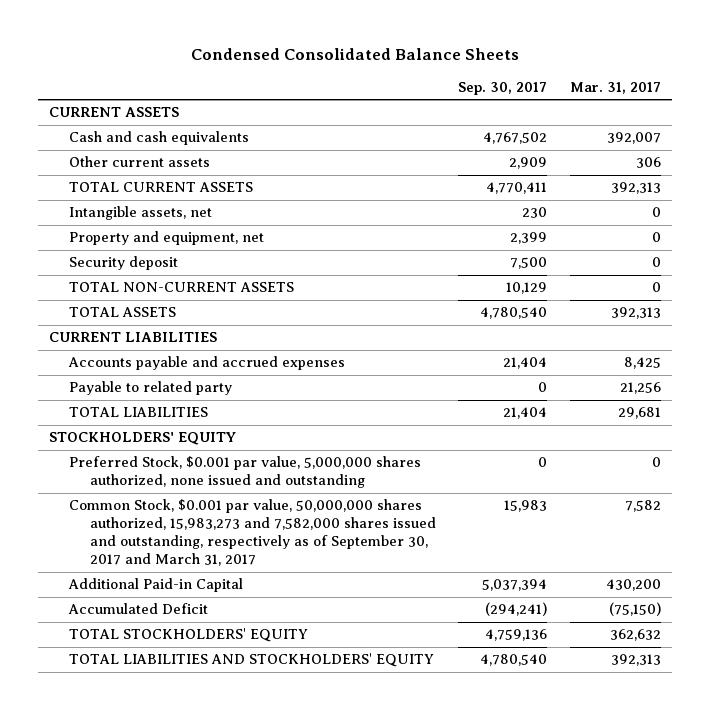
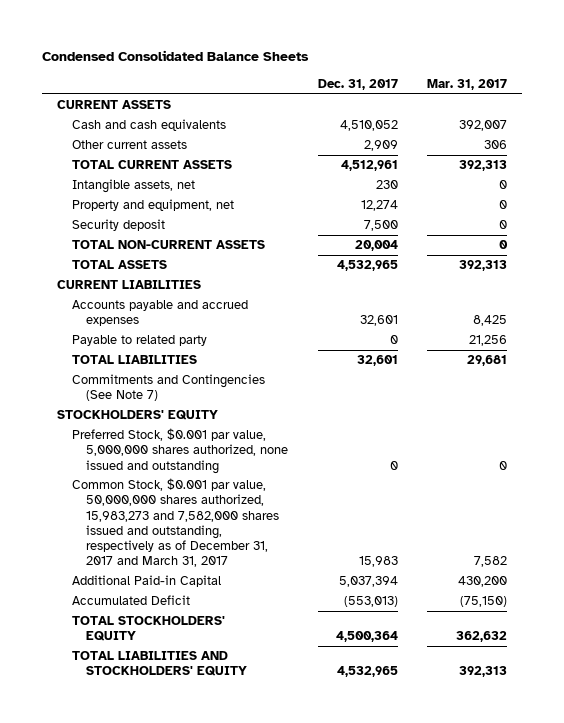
[458,81,548,95] Sep. 30, 2017 -> none
none -> [317,79,398,91] Dec. 31, 2017
none -> [71,374,265,402] Commitments and Contingencies (See Note 7)
[69,499,436,567] Common Stock, $0.001 par value, 50,000,000 shares authorized, 15,983,273 and 7,582,000 shares issued and outstanding, respectively as of September 30, 2017 and March 31, 2017 -> [71,478,280,568] Common Stock, $0.001 par value, 50,000,000 shares authorized, 15,983,273 and 7,582,000 shares issued and outstanding, respectively as of December 31, 2017 and March 31, 2017

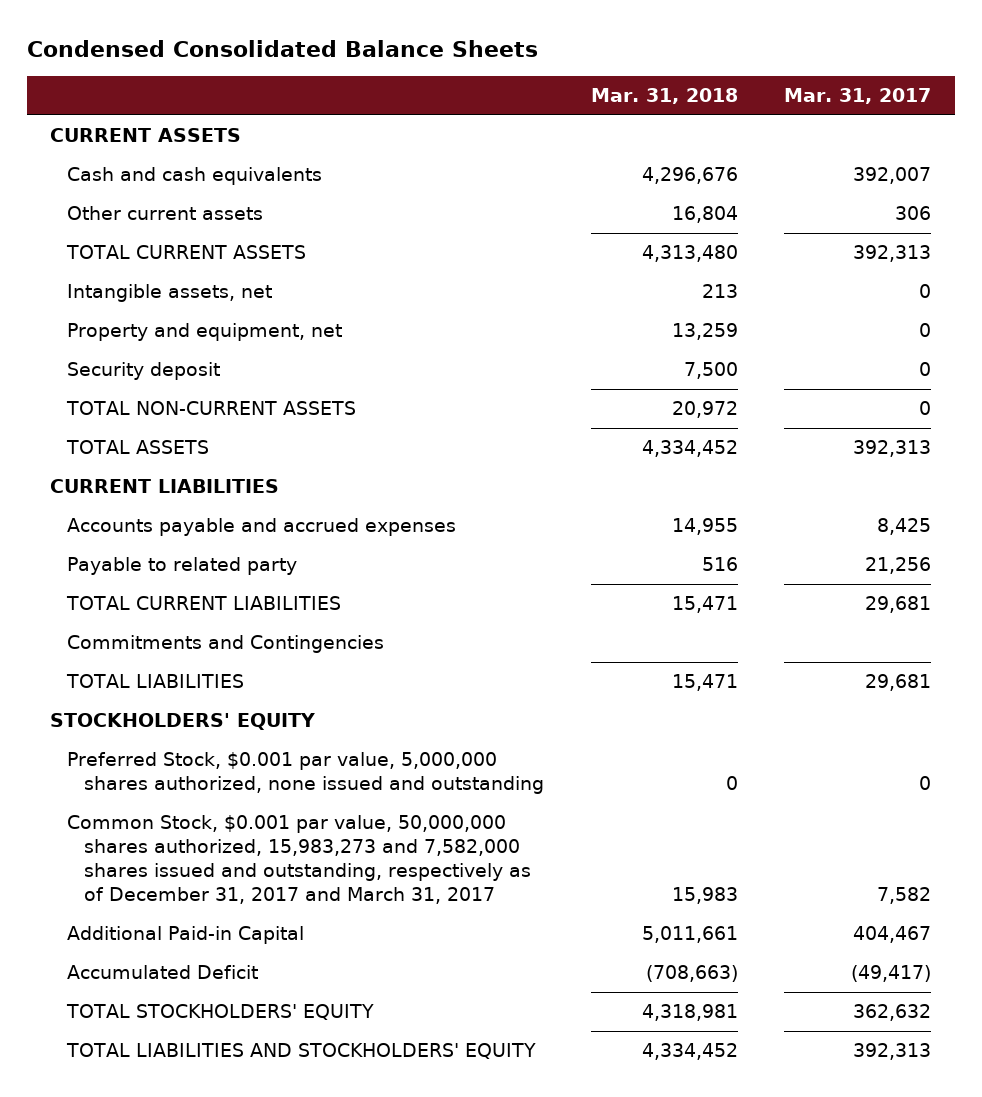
[317,79,398,91] Dec. 31, 2017 -> none
none -> [590,88,738,105] Mar. 31, 2018
none -> [66,596,342,611] TOTAL CURRENT LIABILITIES
none -> [67,635,385,654] Commitments and Contingencies
[71,374,265,402] Commitments and Contingencies (See Note 7) -> none
[458,576,508,588] 430,200 -> [853,926,932,944] 404,467
[460,596,508,608] (75,150) -> [851,965,932,983] (49,417)

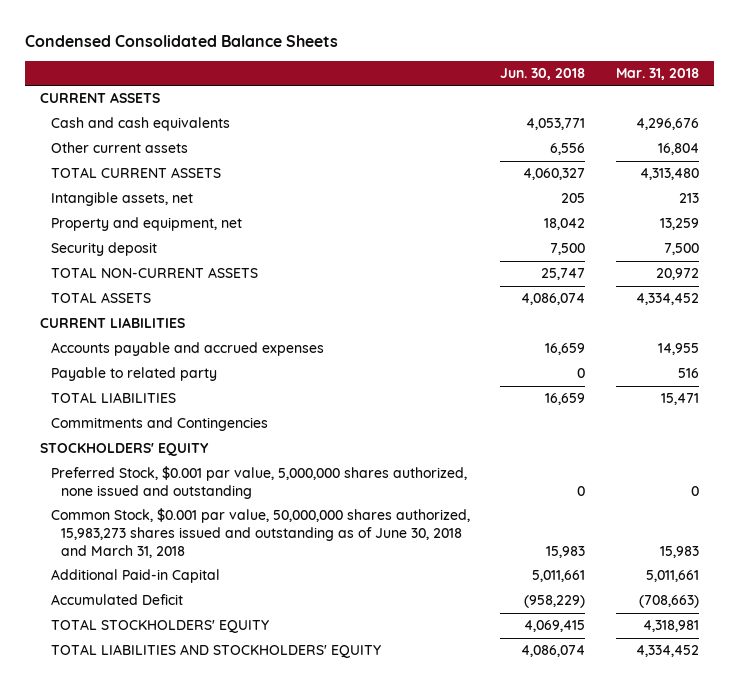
[784,88,932,105] Mar. 31, 2017 -> none
none -> [500,68,586,81] Jun. 30, 2018
[66,596,342,611] TOTAL CURRENT LIABILITIES -> none
[67,635,385,654] Commitments and Contingencies -> [50,417,268,432] Commitments and Contingencies
[67,815,532,905] Common Stock, $0.001 par value, 50,000,000 shares authorized, 15,983,273 and 7,582,000 shares issued and outstanding, respectively as of December 31, 2017 and March 31, 2017 -> [50,508,470,558] Common Stock, $0.001 par value, 50,000,000 shares authorized, 15,983,273 shares issued and outstanding as of June 30, 2018 and March 31, 2018

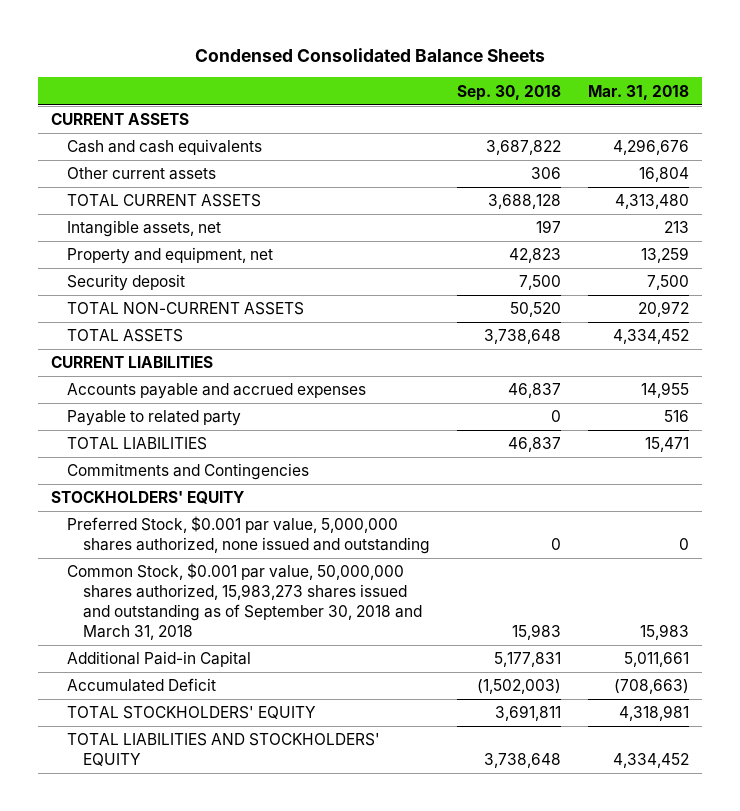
[500,68,586,81] Jun. 30, 2018 -> none
none -> [456,84,561,101] Sep. 30, 2018
[50,508,470,558] Common Stock, $0.001 par value, 50,000,000 shares authorized, 15,983,273 shares issued and outstanding as of June 30, 2018 and March 31, 2018 -> [67,563,423,641] Common Stock, $0.001 par value, 50,000,000 shares authorized, 15,983,273 shares issued and outstanding as of September 30, 2018 and March 31, 2018

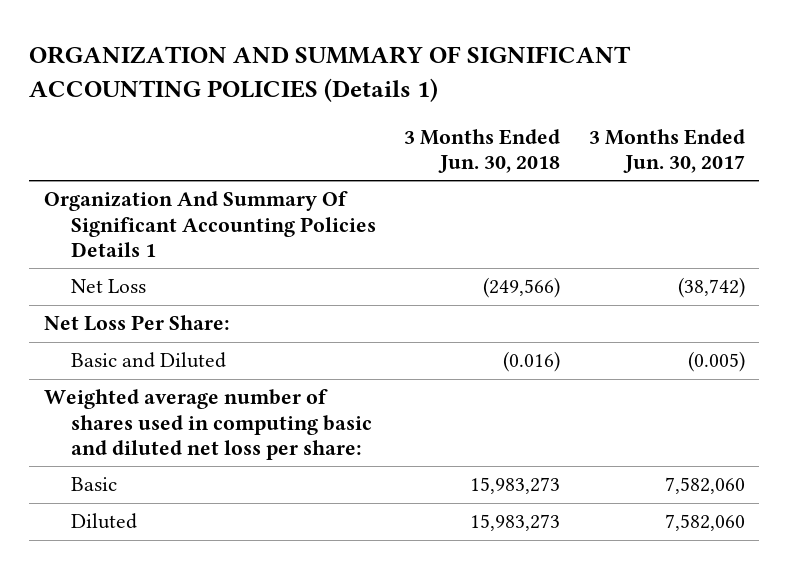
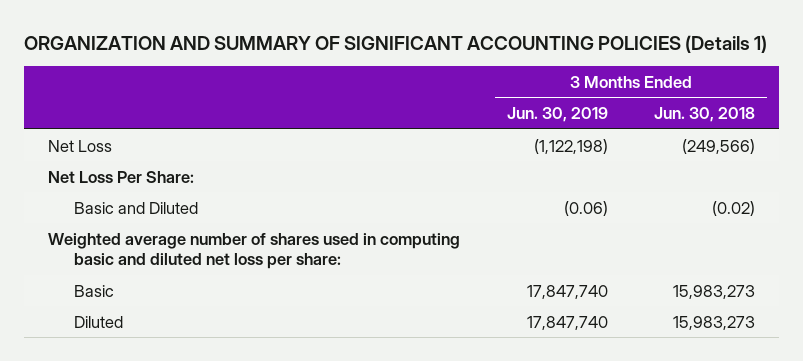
[588,128,745,174] 3 Months Ended Jun. 30, 2017 -> none
none -> [506,107,608,123] Jun. 30, 2019
[43,191,376,258] Organization And Summary Of Significant Accounting Policies Details 1 -> none
[503,351,561,373] (0.016) -> [712,200,756,216] (0.02)

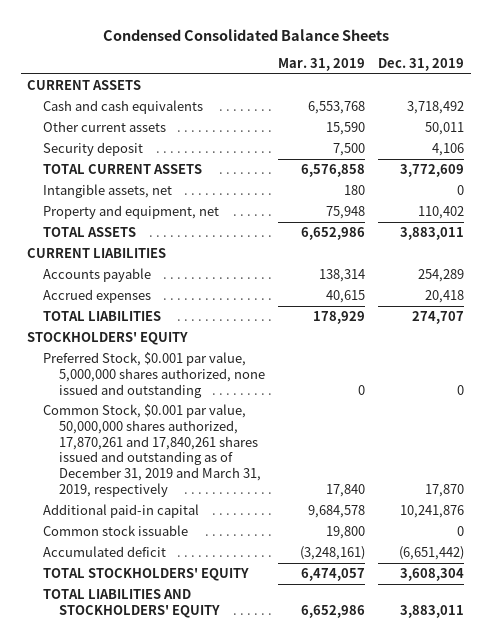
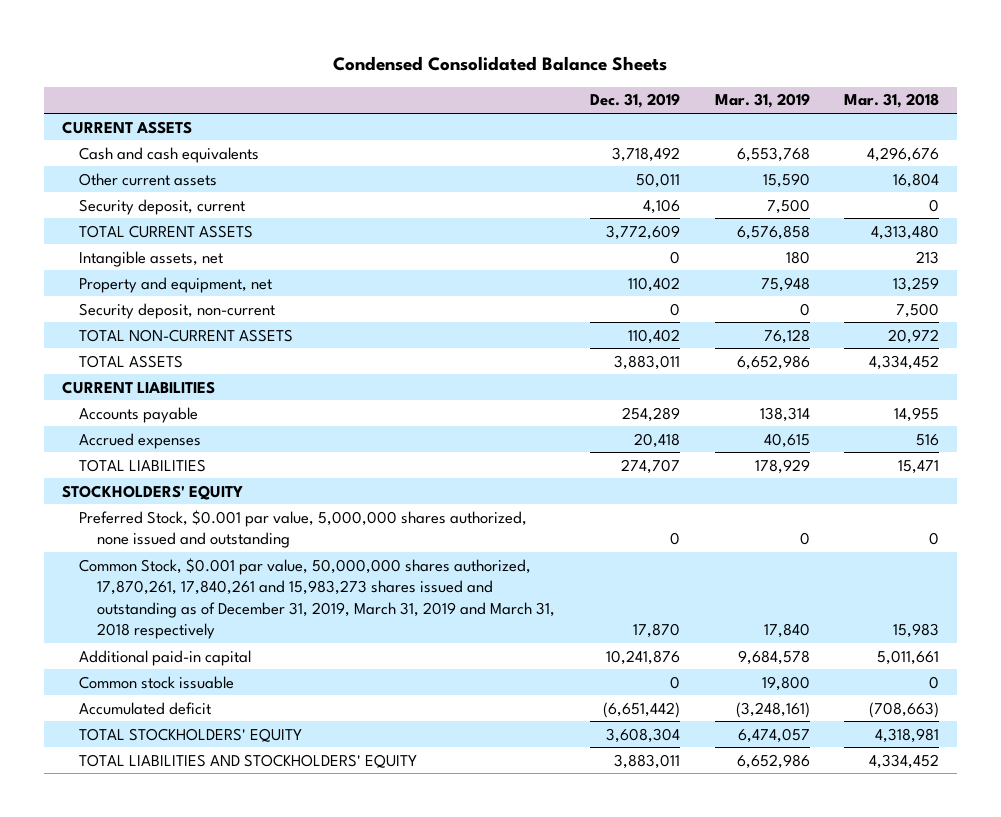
none -> [844,93,940,109] Mar. 31, 2018
[43,141,144,156] Security deposit -> [79,198,246,215] Security deposit, current
none -> [79,302,276,319] Security deposit, non-current
none -> [79,328,294,342] TOTAL NON-CURRENT ASSETS
[43,403,262,497] Common Stock, $0.001 par value, 50,000,000 shares authorized, 17,870,261 and 17,840,261 shares issued and outstanding as of December 31, 2019 and March 31, 2019, respectively -> [79,557,556,640] Common Stock, $0.001 par value, 50,000,000 shares authorized, 17,870,261, 17,840,261 and 15,983,273 shares issued and outstanding as of December 31, 2019, March 31, 2019 and March 31, 2018 respectively

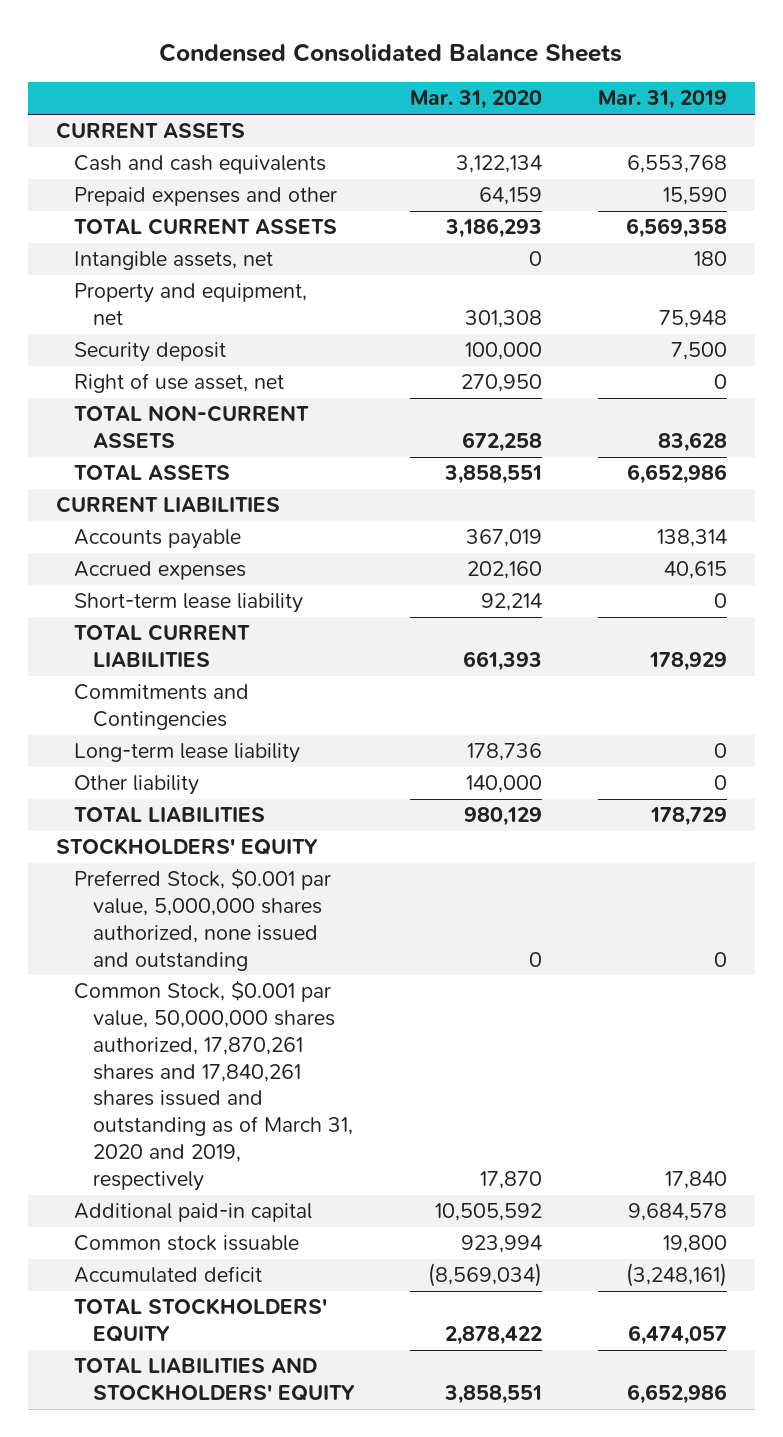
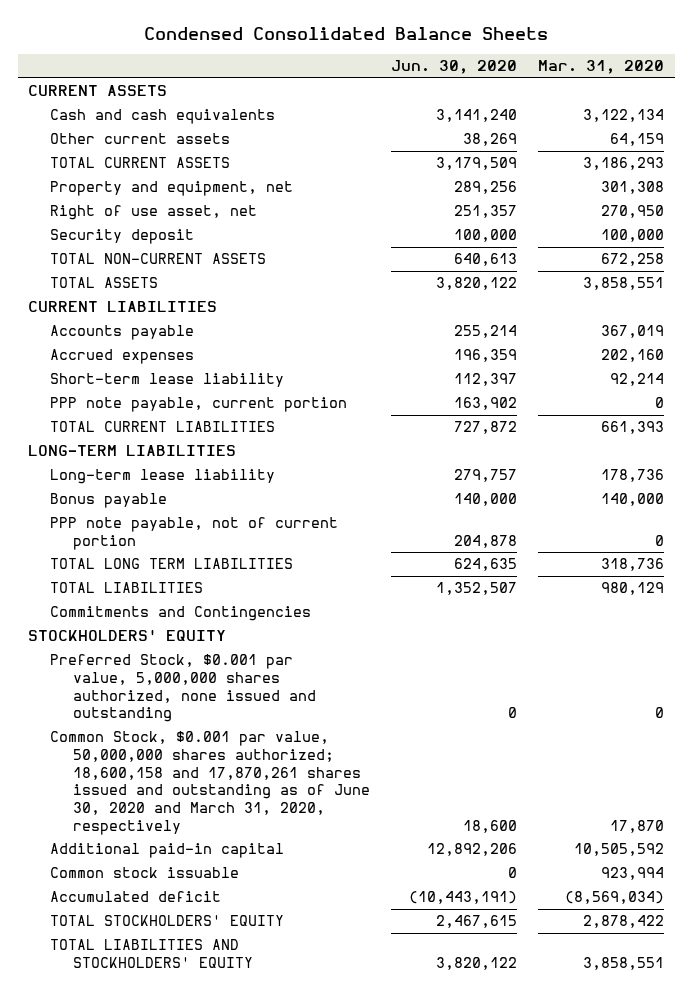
[597,90,727,110] Mar. 31, 2019 -> none
none -> [390,60,517,75] Jun. 30, 2020
[74,187,338,207] Prepaid expenses and other -> [50,133,231,145] Other current assets
[74,251,274,271] Intangible assets, net -> none
[74,342,227,363] Security deposit -> [50,229,195,245] Security deposit
none -> [50,397,348,413] PPP note payable, current portion
none -> [28,445,237,457] LONG-TERM LIABILITIES
[74,775,200,796] Other liability -> [50,493,168,509] Bonus payable
none -> [50,517,339,550] PPP note payable, not of current portion
none -> [50,558,294,570] TOTAL LONG TERM LIABILITIES
[74,684,250,731] Commitments and Contingencies -> [50,606,312,622] Commitments and Contingencies
[74,980,353,1191] Common Stock, $0.001 par value, 50,000,000 shares authorized, 17,870,261 shares and 17,840,261 shares issued and outstanding as of March 31, 2020 and 2019, respectively -> [50,731,370,835] Common Stock, $0.001 par value, 50,000,000 shares authorized; 18,600,158 and 17,870,261 shares issued and outstanding as of June 30, 2020 and March 31, 2020, respectively

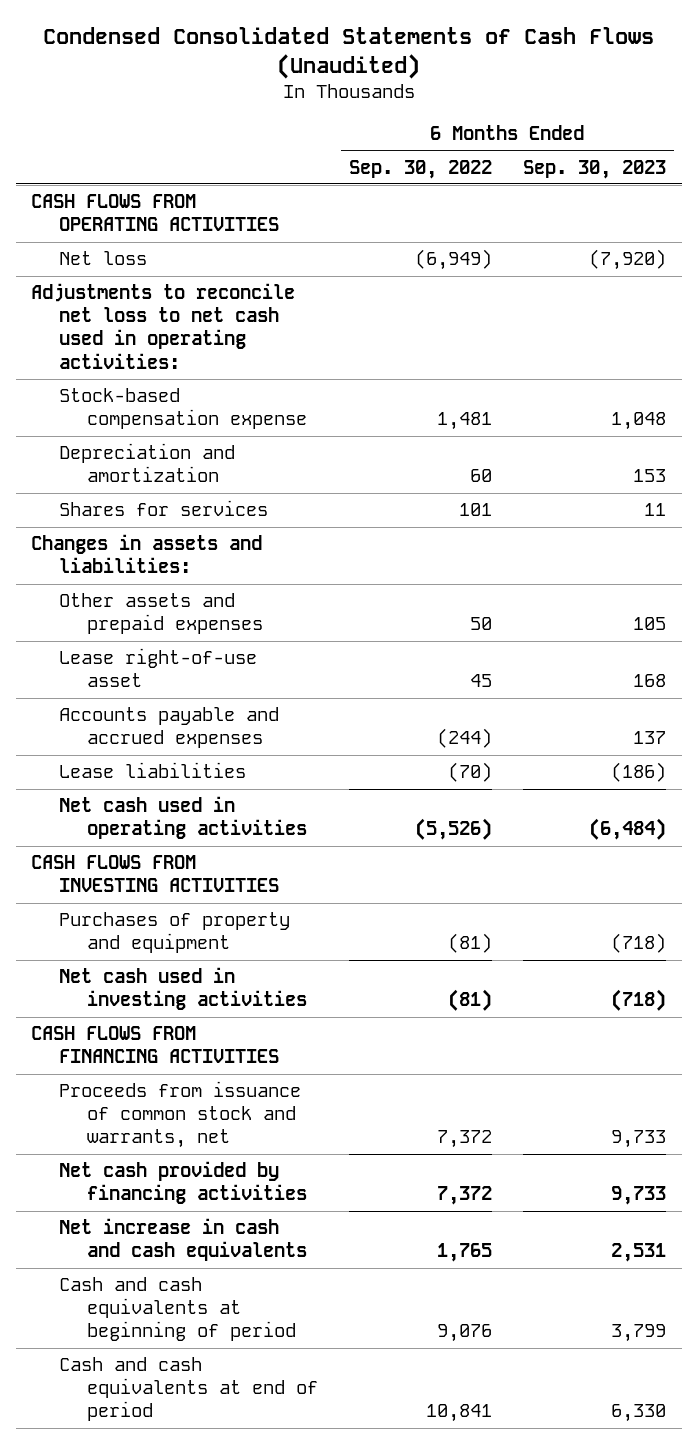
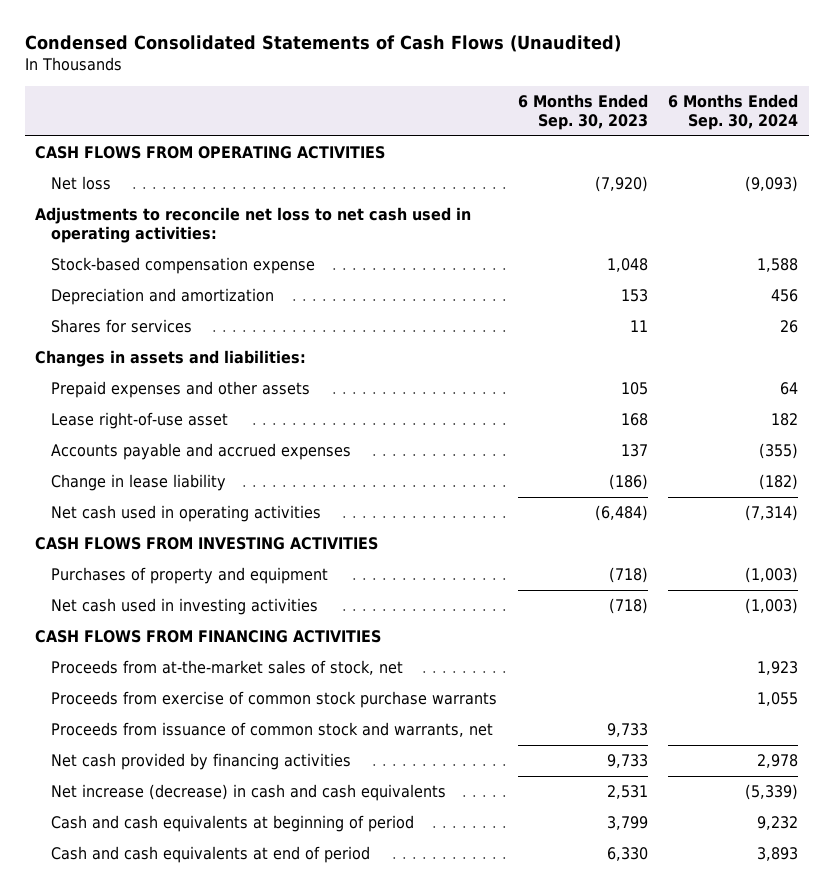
[348,159,492,179] Sep. 30, 2022 -> none
none -> [668,94,799,131] 6 Months Ended Sep. 30, 2024
[58,593,263,635] Other assets and prepaid expenses -> [51,381,311,399] Prepaid expenses and other assets
[58,762,246,779] Lease liabilities -> [51,474,227,492] Change in lease liability
none -> [51,660,404,676] Proceeds from at-the-market sales of stock, net
none -> [51,691,498,709] Proceeds from exercise of common stock purchase warrants
[58,1218,307,1262] Net increase in cash and cash equivalents -> [51,784,447,802] Net increase (decrease) in cash and cash equivalents

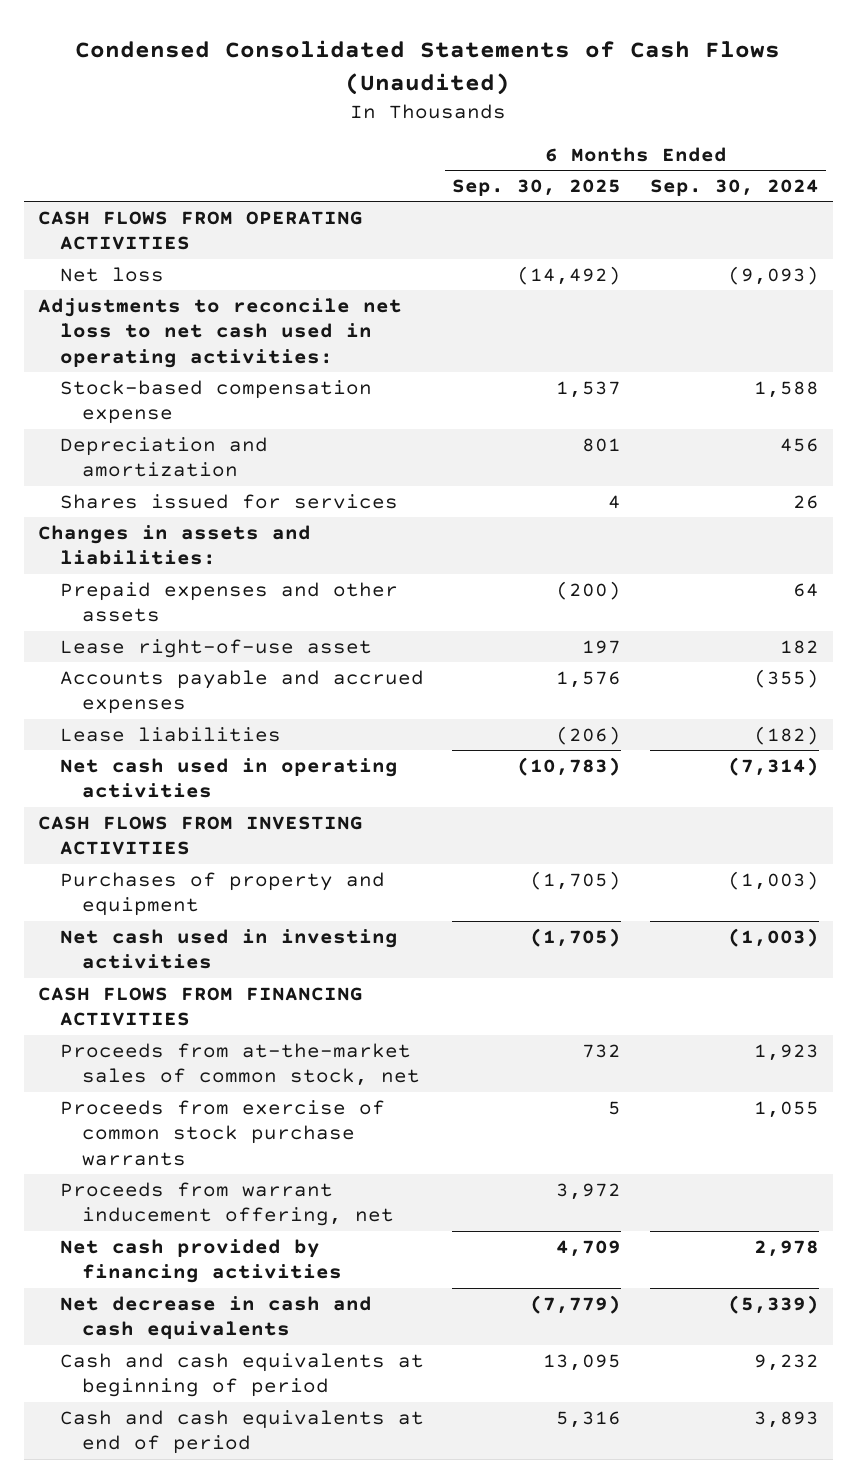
[517,94,648,131] 6 Months Ended Sep. 30, 2023 -> none
none -> [452,179,622,197] Sep. 30, 2025
[51,319,193,334] Shares for services -> [60,493,399,509] Shares issued for services
[51,474,227,492] Change in lease liability -> [60,726,282,742] Lease liabilities
[51,660,404,676] Proceeds from at-the-market sales of stock, net -> [60,1042,421,1087] Proceeds from at-the-market sales of common stock, net
[51,722,494,738] Proceeds from issuance of common stock and warrants, net -> none
none -> [60,1181,395,1227] Proceeds from warrant inducement offering, net
[51,784,447,802] Net increase (decrease) in cash and cash equivalents -> [60,1295,373,1340] Net decrease in cash and cash equivalents

